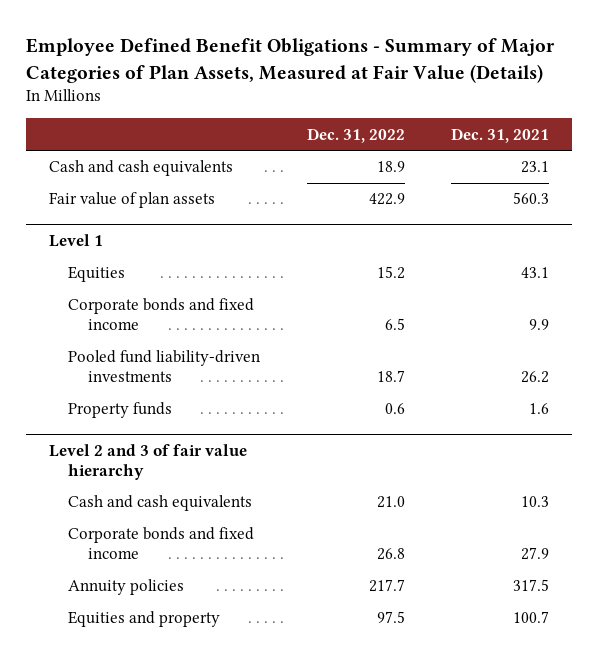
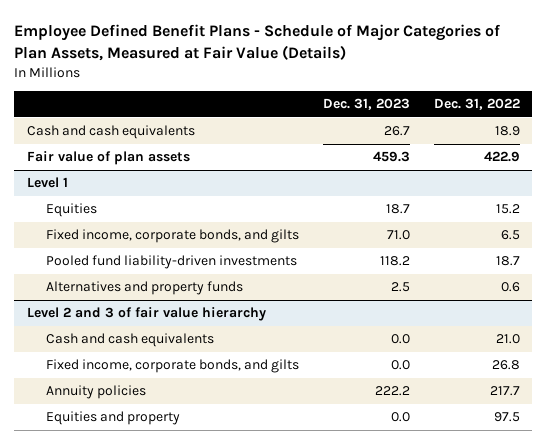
[25,38,555,83] Employee Defined Benefit Obligations - Summary of Major Categories of Plan Assets, Measured at Fair Value (Details) -> [14,24,501,62] Employee Defined Benefit Plans - Schedule of Major Categories of Plan Assets, Measured at Fair Value (Details)
[451,127,550,143] Dec. 31, 2021 -> none
none -> [322,98,410,111] Dec. 31, 2023
[68,298,255,331] Corporate bonds and fixed income -> [45,229,299,244] Fixed income, corporate bonds, and gilts
[68,402,173,419] Property funds -> [45,281,243,296] Alternatives and property funds
[68,527,255,560] Corporate bonds and fixed income -> [45,359,299,374] Fixed income, corporate bonds, and gilts

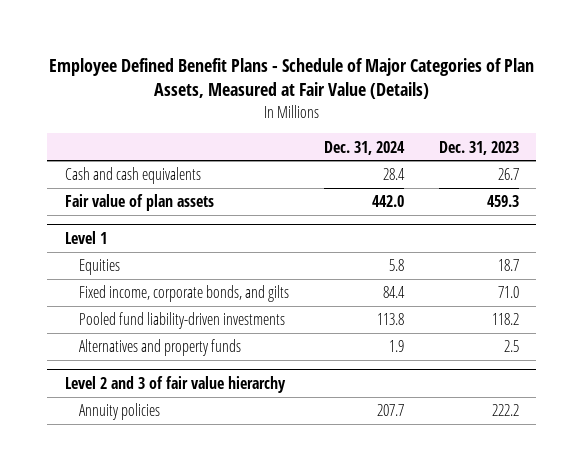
[434,98,521,111] Dec. 31, 2022 -> none
none -> [323,140,405,155] Dec. 31, 2024
[45,333,214,348] Cash and cash equivalents -> none
[45,359,299,374] Fixed income, corporate bonds, and gilts -> none
[45,411,180,426] Equities and property -> none

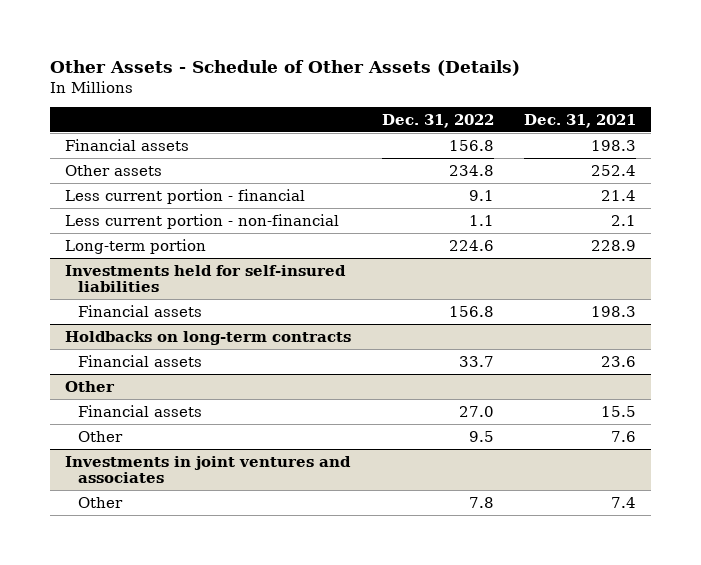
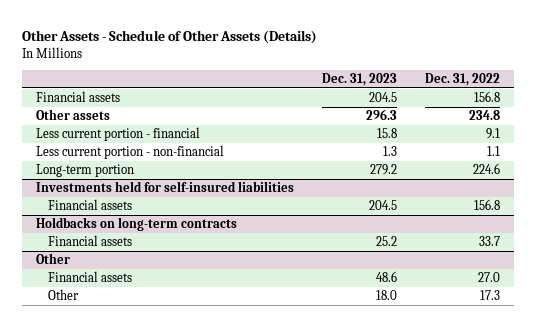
[523,113,636,128] Dec. 31, 2021 -> none
none -> [322,73,398,87] Dec. 31, 2023
[65,455,352,484] Investments in joint ventures and associates -> none
[78,496,124,508] Other -> none
[468,430,494,442] 9.5 -> [480,290,501,301] 17.3

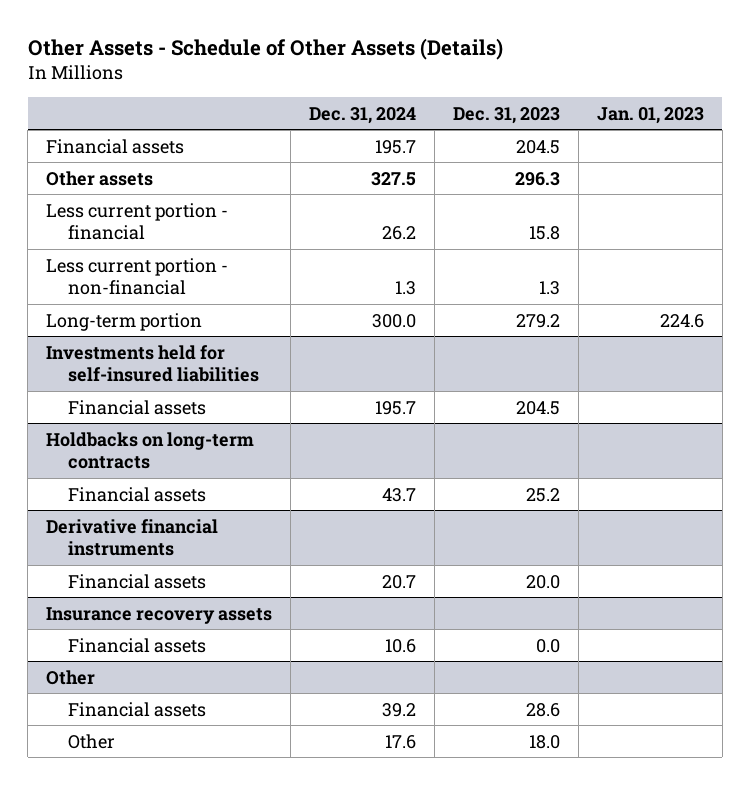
[425,73,501,87] Dec. 31, 2022 -> none
none -> [309,106,417,124] Dec. 31, 2024
none -> [596,106,704,124] Jan. 01, 2023
none -> [46,518,219,556] Derivative financial instruments
none -> [68,573,207,589] Financial assets
none -> [46,606,273,624] Insurance recovery assets
none -> [68,637,207,653] Financial assets
[376,271,398,283] 48.6 -> [525,702,560,717] 28.6

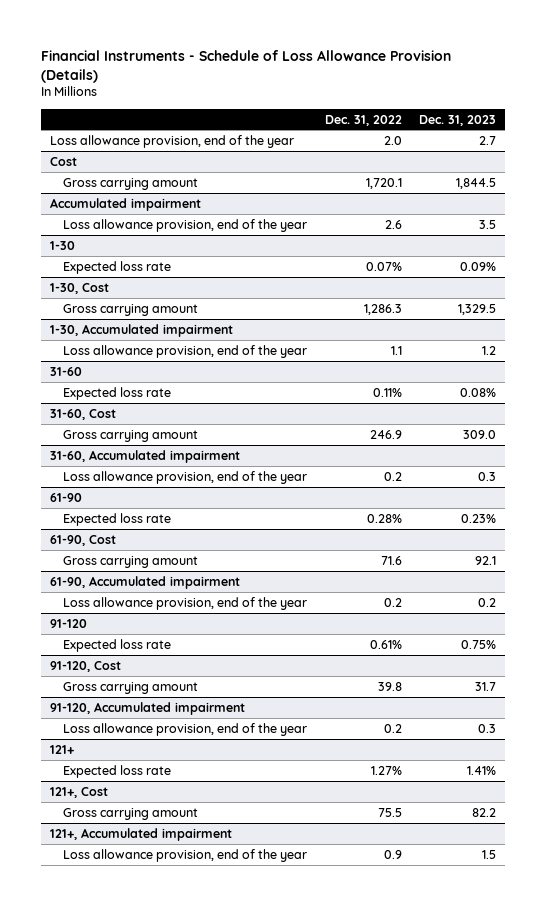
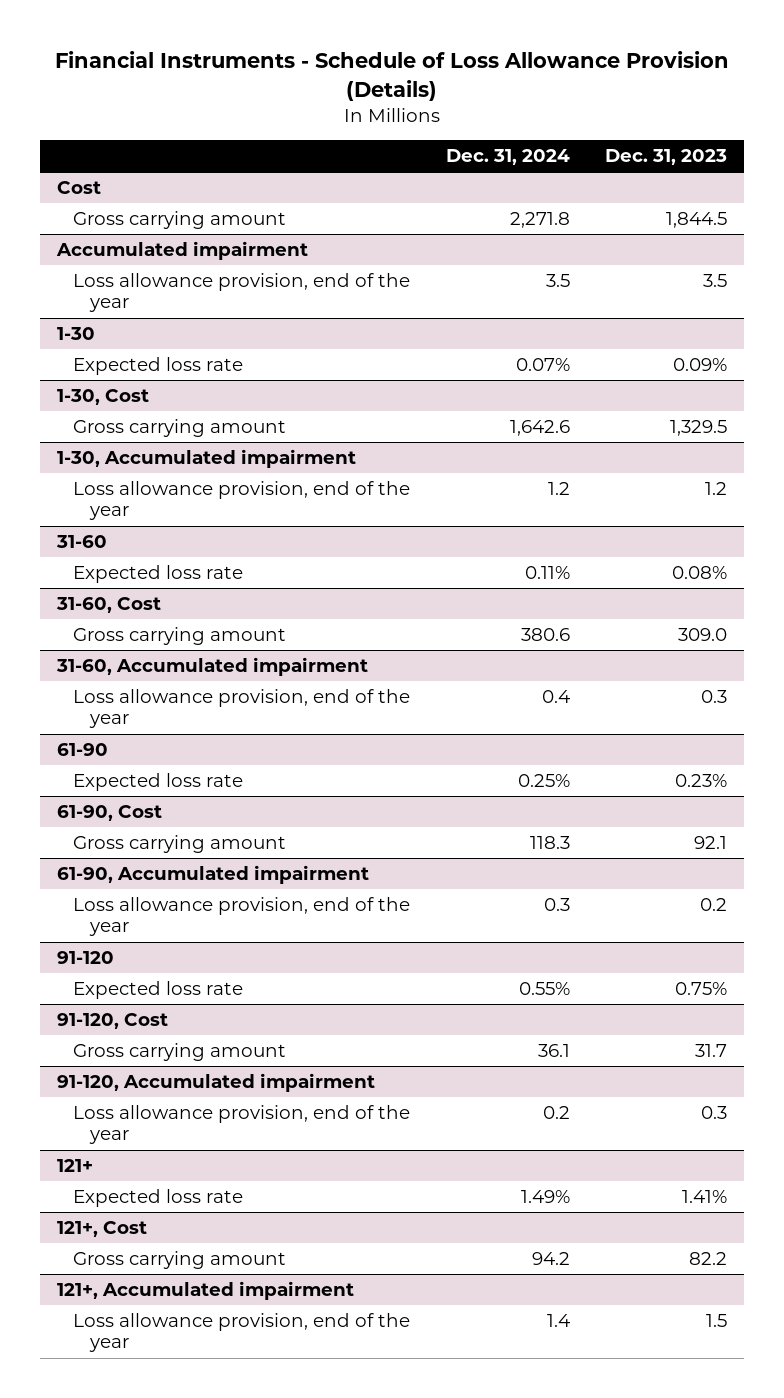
[324,114,402,126] Dec. 31, 2022 -> none
none -> [445,149,570,166] Dec. 31, 2024
[50,134,295,148] Loss allowance provision, end of the year -> none

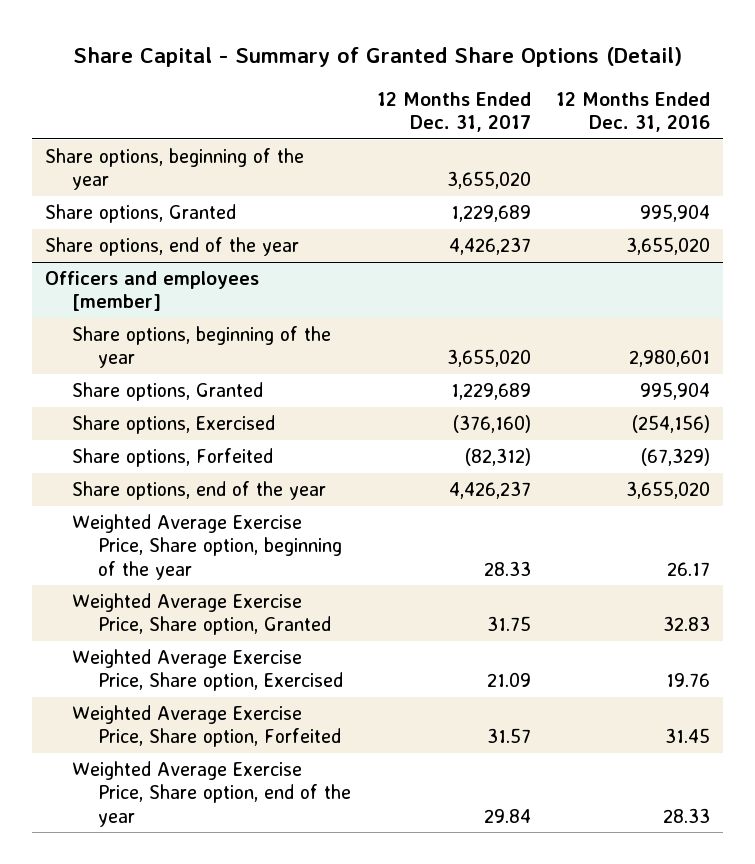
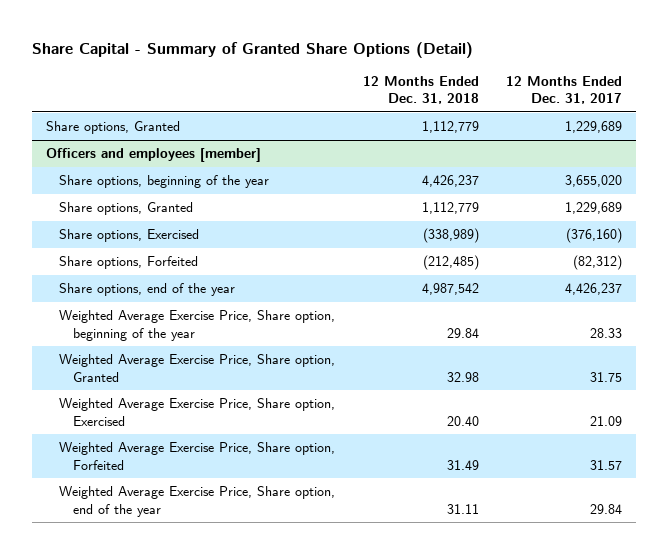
[556,92,711,133] 12 Months Ended Dec. 31, 2016 -> none
none -> [362,75,479,104] 12 Months Ended Dec. 31, 2018
[45,148,305,191] Share options, beginning of the year -> none
[45,237,300,257] Share options, end of the year -> none

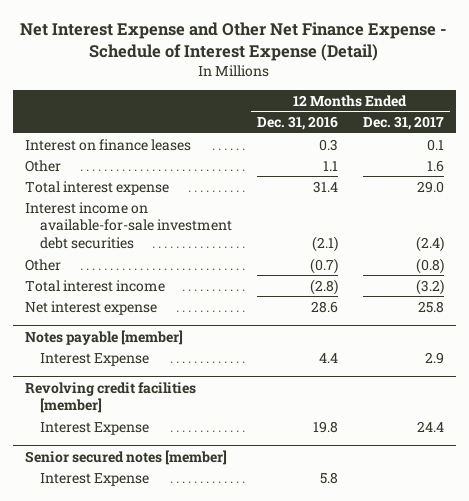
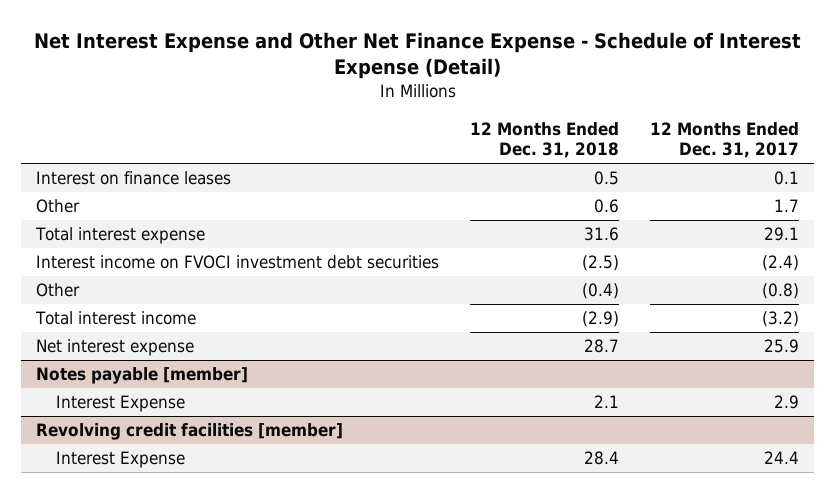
[257,116,339,131] Dec. 31, 2016 -> none
none -> [470,121,620,159] 12 Months Ended Dec. 31, 2018
[426,159,444,172] 1.6 -> [773,199,799,213] 1.7
[416,180,444,193] 29.0 -> [763,227,799,242] 29.1
[24,201,233,250] Interest income on available-for-sale investment debt securities -> [36,255,440,270] Interest income on FVOCI investment debt securities
[417,300,444,313] 25.8 -> [763,339,799,354] 25.9
[24,449,227,465] Senior secured notes [member] -> none
[40,472,150,486] Interest Expense -> none

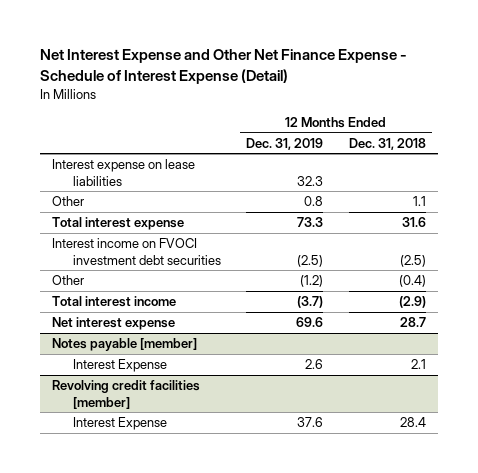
[649,121,799,159] 12 Months Ended Dec. 31, 2017 -> none
none -> [246,137,324,150] Dec. 31, 2019
[36,171,232,186] Interest on finance leases -> none
none -> [52,159,196,187] Interest expense on lease liabilities
[594,199,620,214] 0.6 -> [412,196,426,207] 1.1

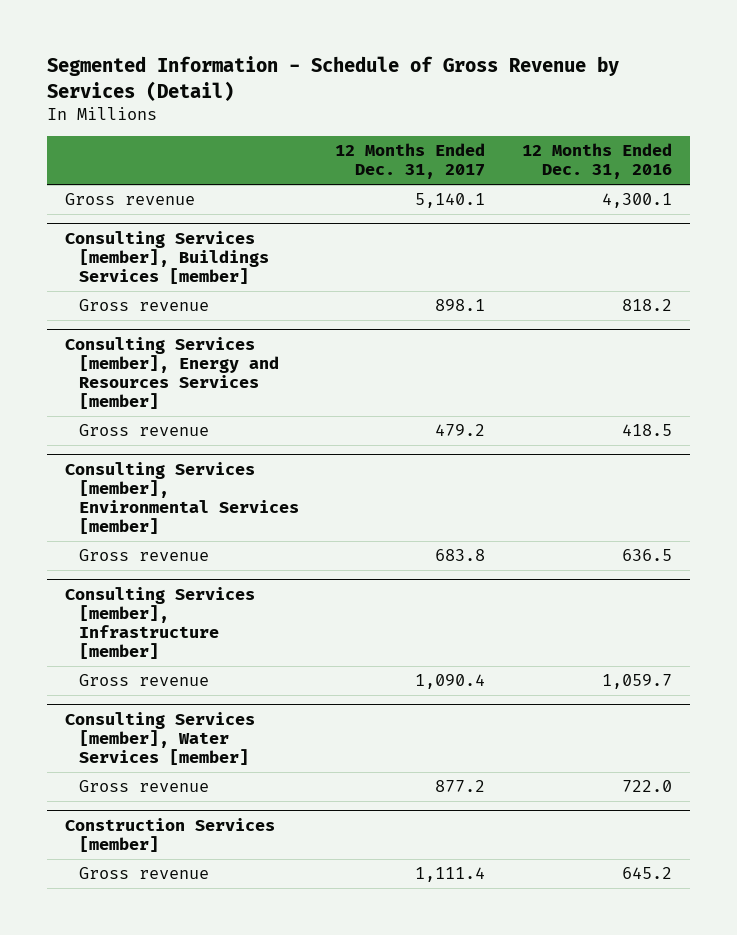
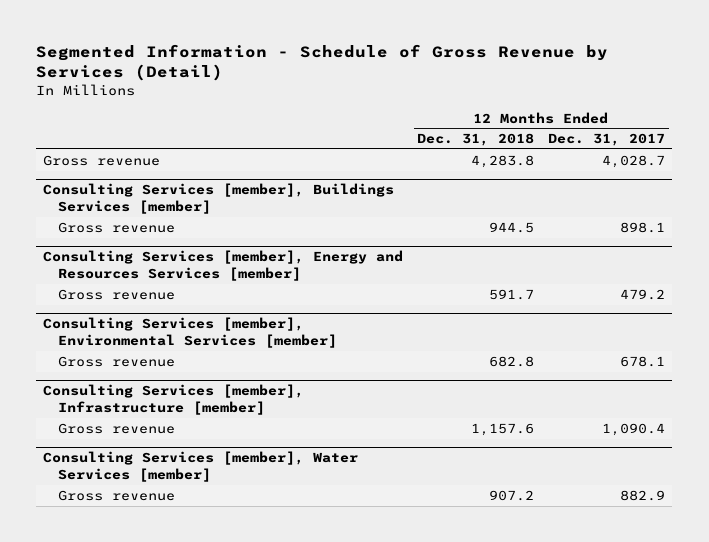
[521,143,672,180] 12 Months Ended Dec. 31, 2016 -> none
none -> [417,133,535,147] Dec. 31, 2018
[415,193,486,209] 5,140.1 -> [602,154,666,168] 4,028.7
[435,549,486,562] 683.8 -> [620,355,666,367] 678.1
[65,817,276,853] Construction Services [member] -> none
[78,867,209,880] Gross revenue -> none
[435,780,486,793] 877.2 -> [620,489,666,501] 882.9

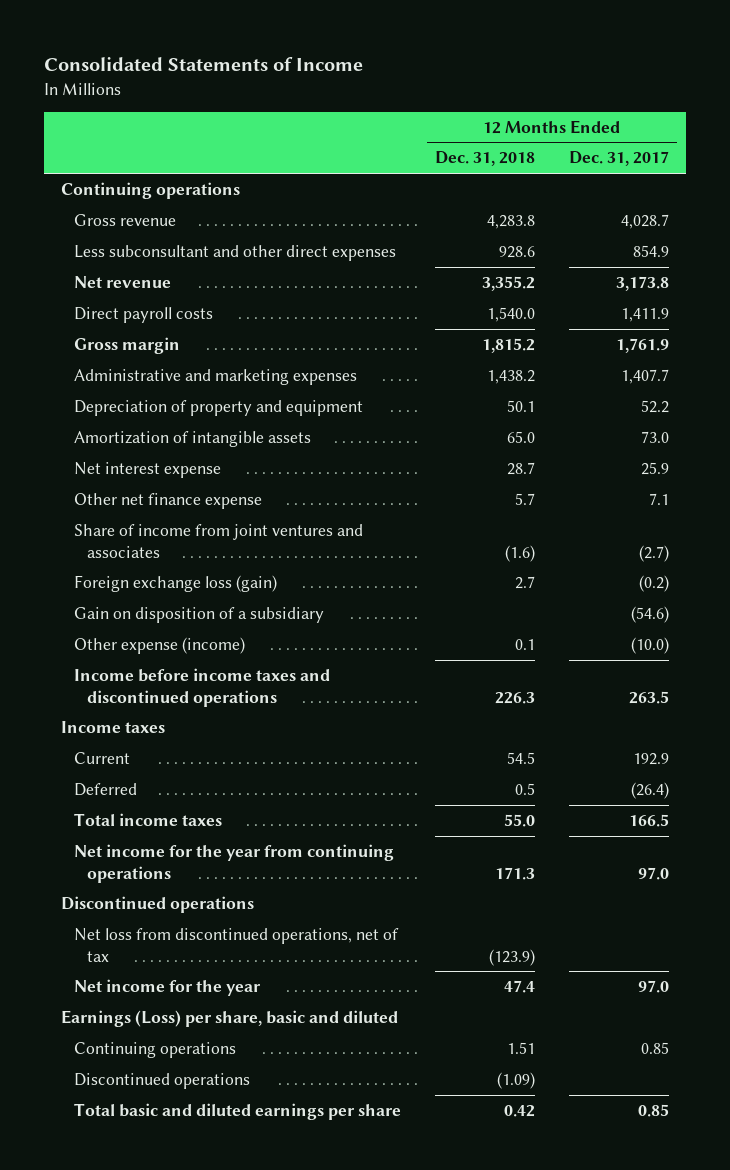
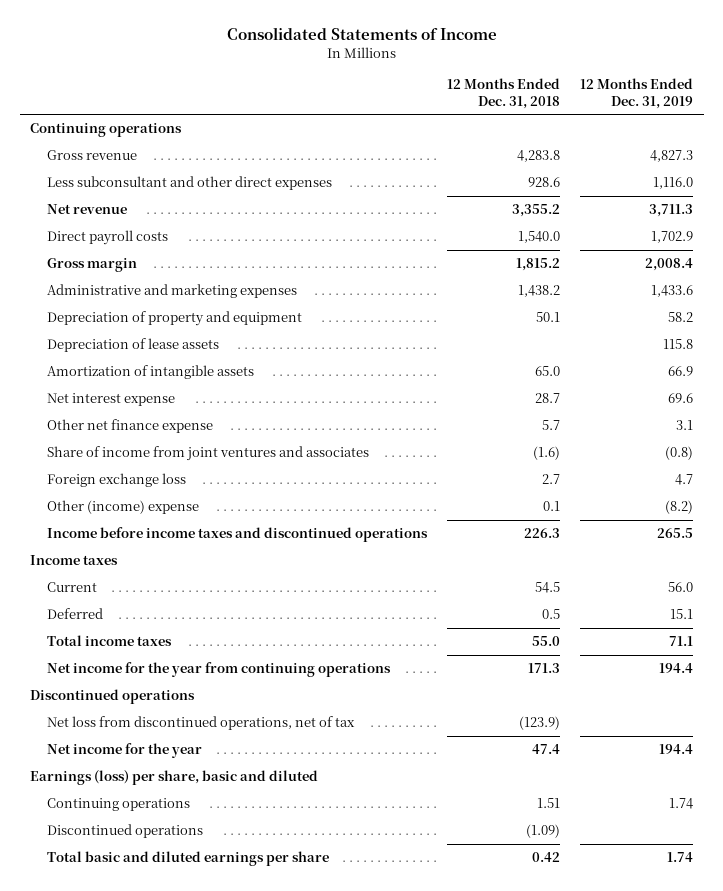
[568,151,669,167] Dec. 31, 2017 -> none
none -> [580,78,694,109] 12 Months Ended Dec. 31, 2019
none -> [46,338,219,353] Depreciation of lease assets
[74,606,325,623] Gain on disposition of a subsidiary -> none
[74,574,278,592] Foreign exchange loss (gain) -> [46,473,186,488] Foreign exchange loss
[74,636,246,654] Other expense (income) -> [46,500,199,515] Other (income) expense
[61,1009,399,1027] Earnings (Loss) per share, basic and diluted -> [29,770,318,786] Earnings (loss) per share, basic and diluted

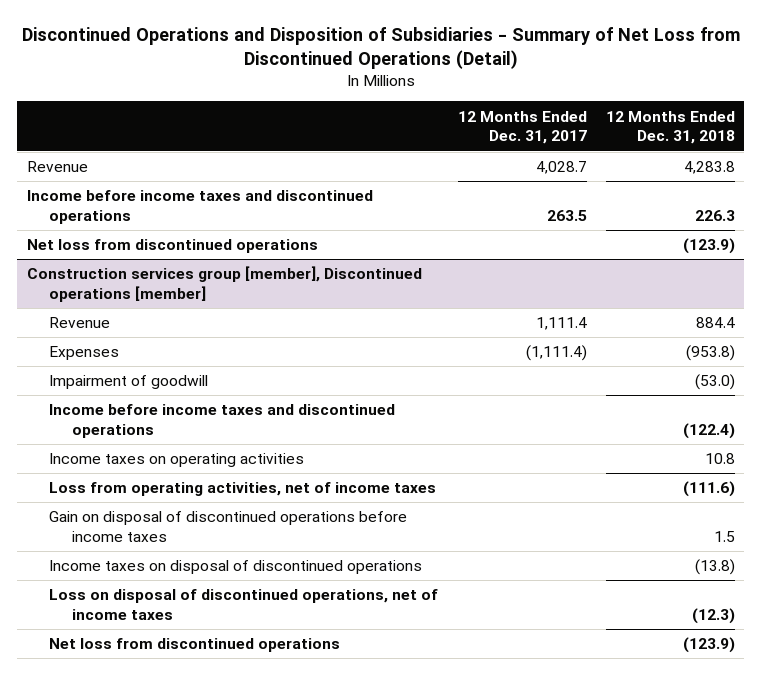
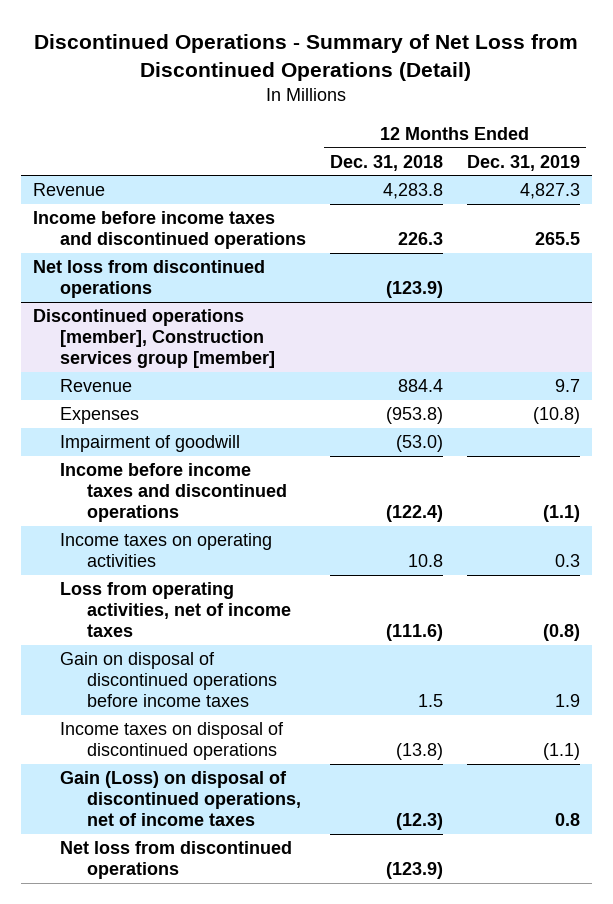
[21,27,740,70] Discontinued Operations and Disposition of Subsidiaries - Summary of Net Loss from Discontinued Operations (Detail) -> [34,33,579,81] Discontinued Operations - Summary of Net Loss from Discontinued Operations (Detail)
[457,110,587,145] 12 Months Ended Dec. 31, 2017 -> none
none -> [467,154,581,171] Dec. 31, 2019
[26,266,422,302] Construction services group [member], Discontinued operations [member] -> [32,309,275,369] Discontinued operations [member], Construction services group [member]
[49,589,439,620] Loss on disposal of discontinued operations, net of income taxes -> [59,771,301,827] Gain (Loss) on disposal of discontinued operations, net of income taxes

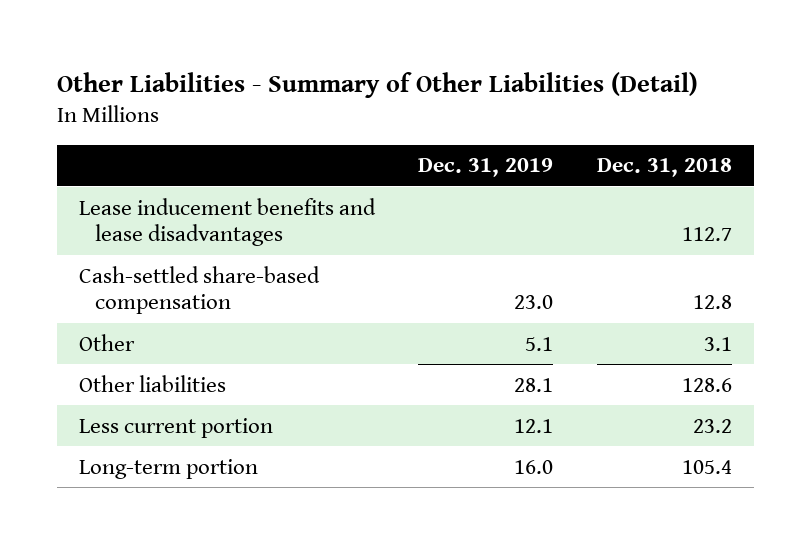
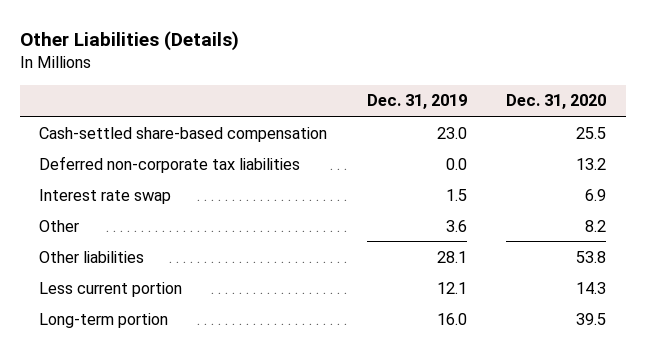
[57,71,699,98] Other Liabilities - Summary of Other Liabilities (Detail) -> [19,30,239,51] Other Liabilities (Details)
[597,158,733,178] Dec. 31, 2018 -> none
none -> [505,94,606,110] Dec. 31, 2020
[78,197,376,247] Lease inducement benefits and lease disadvantages -> none
none -> [39,155,301,173] Deferred non-corporate tax liabilities
none -> [39,188,172,204] Interest rate swap
[525,336,554,351] 5.1 -> [445,219,467,232] 3.6

